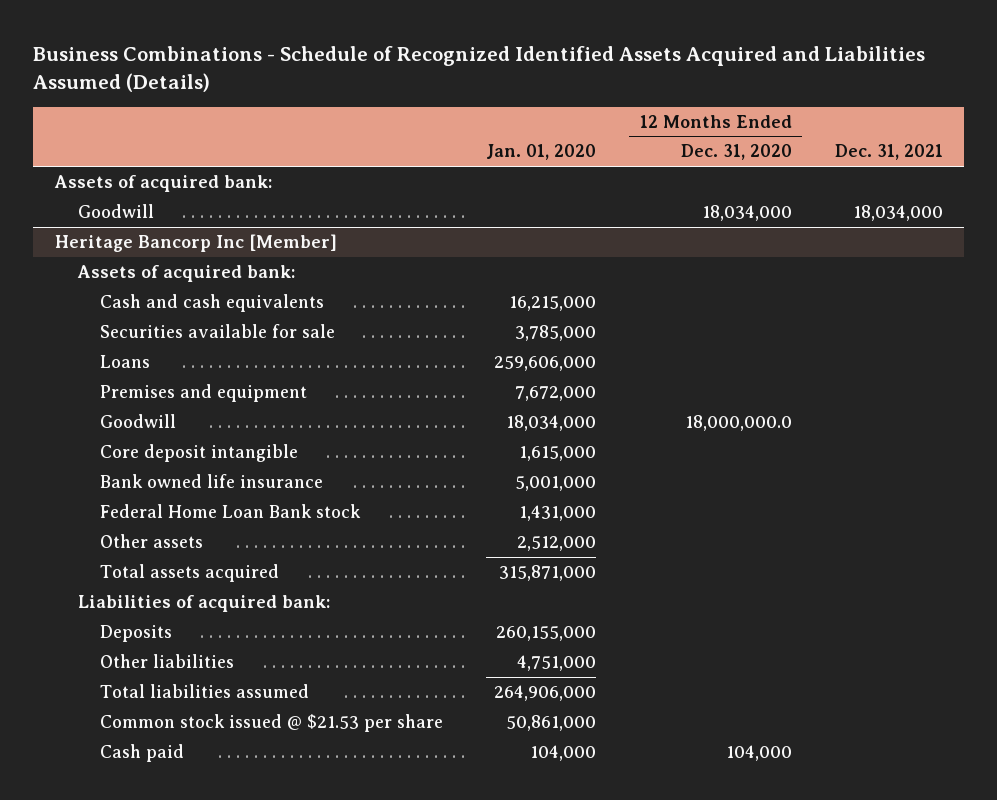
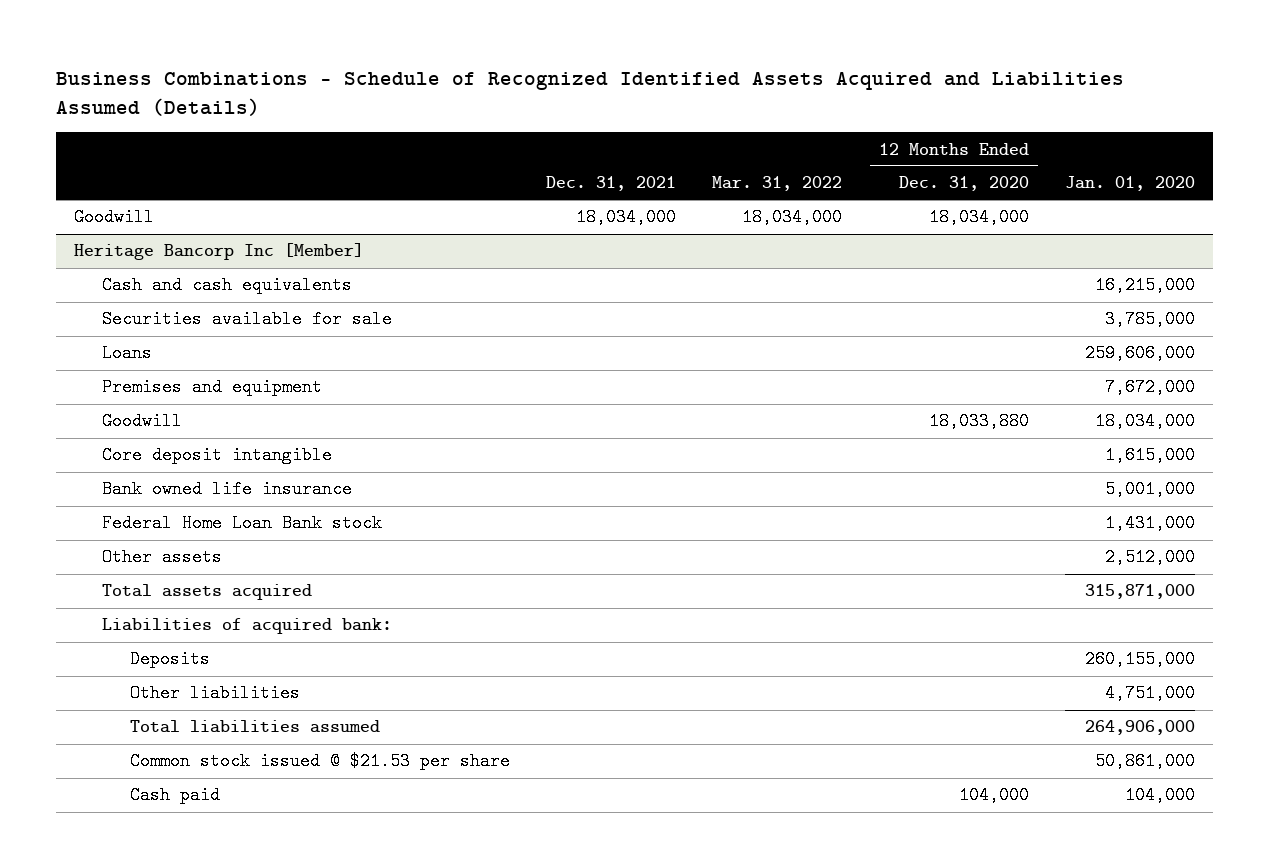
none -> [712,176,843,192] Mar. 31, 2022
[53,174,272,192] Assets of acquired bank: -> none
[76,264,295,282] Assets of acquired bank: -> none
[684,414,792,431] 18,000,000.0 -> [928,412,1029,431] 18,033,880

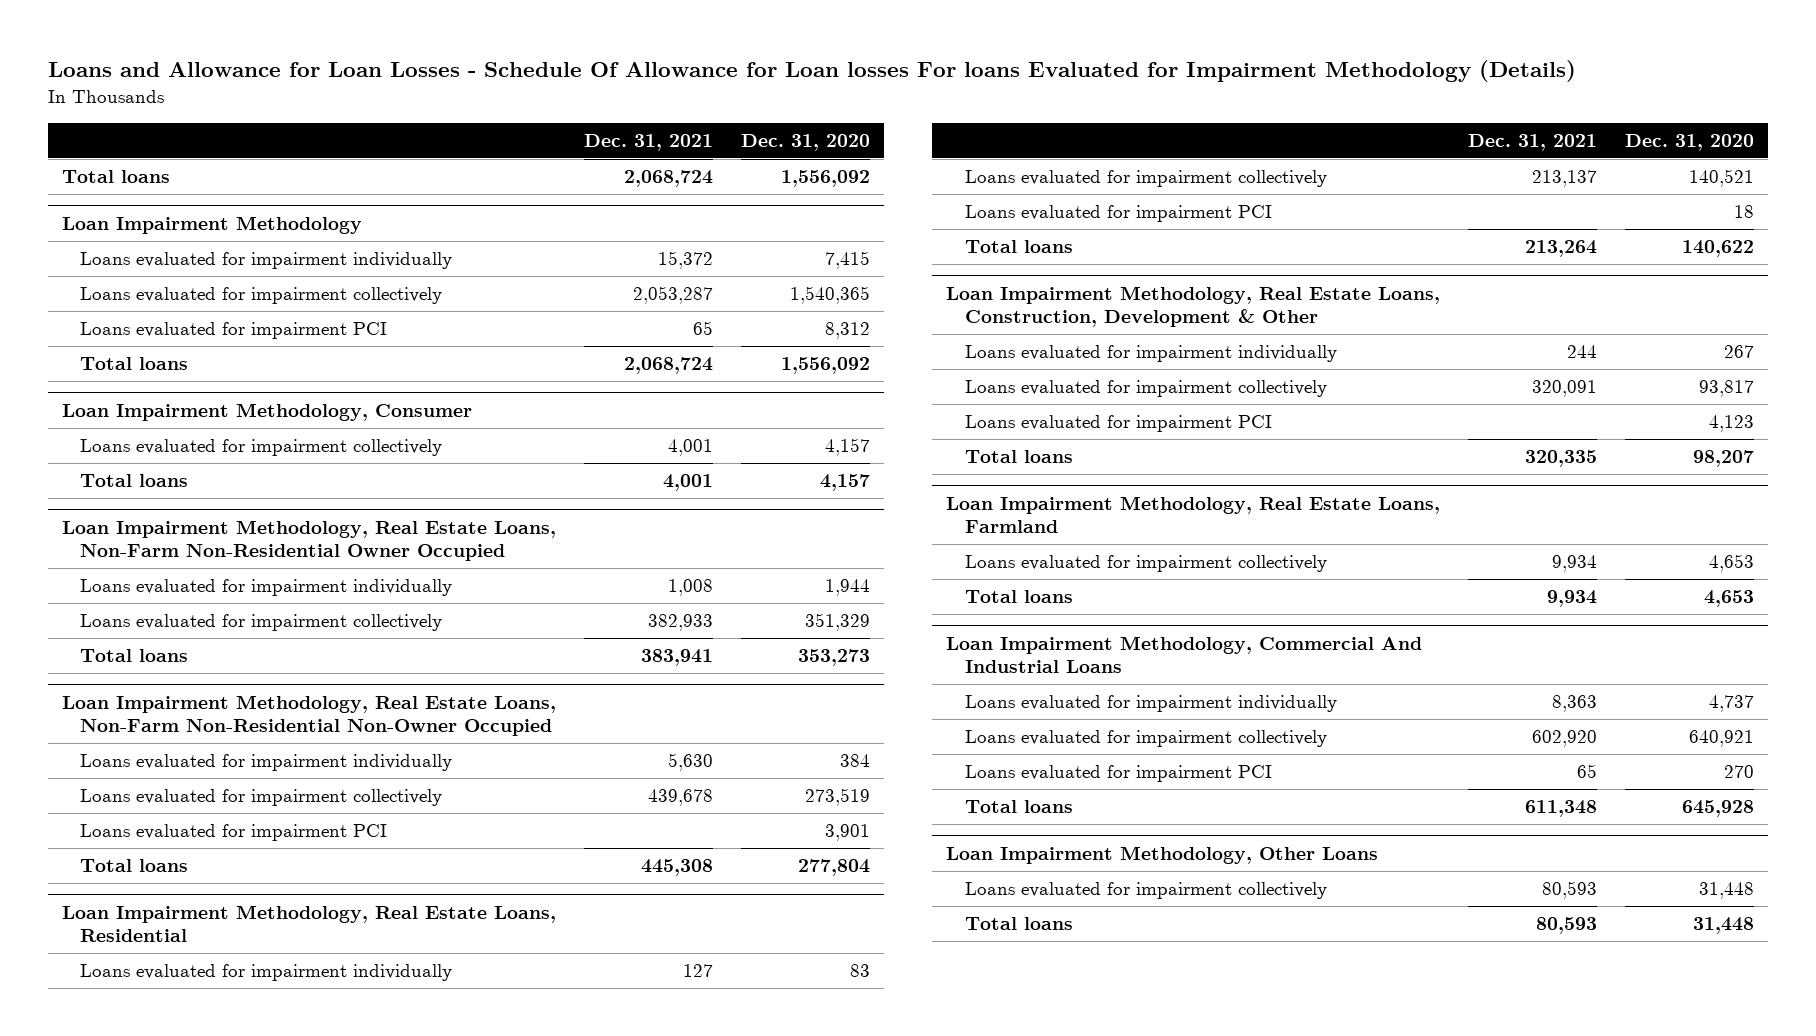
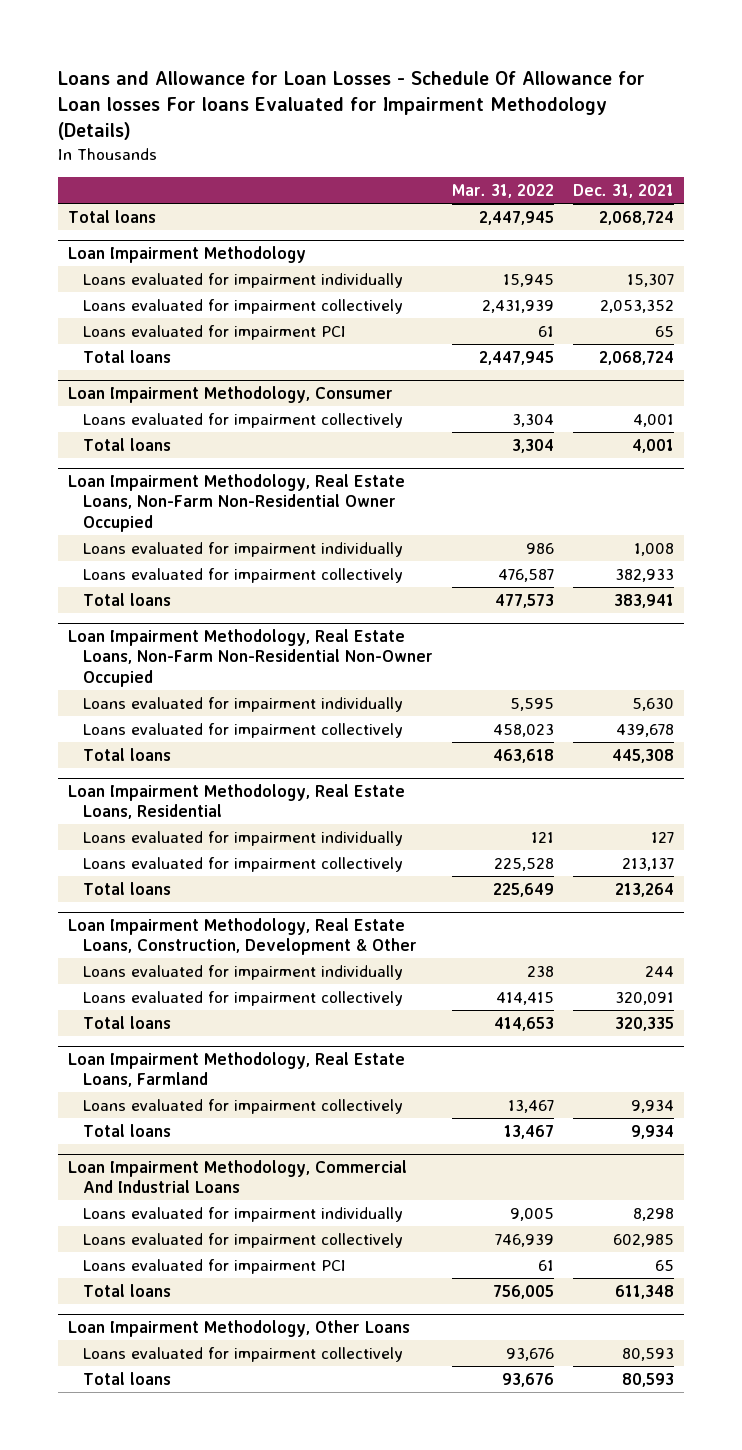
[740,133,870,151] Dec. 31, 2020 -> none
none -> [451,184,554,199] Mar. 31, 2022
[657,251,713,270] 15,372 -> [627,273,675,287] 15,307
[632,286,713,305] 2,053,287 -> [600,299,675,313] 2,053,352
[80,824,388,842] Loans evaluated for impairment PCI -> none
[964,205,1272,223] Loans evaluated for impairment PCI -> none
[964,415,1272,433] Loans evaluated for impairment PCI -> none
[1552,695,1598,713] 8,363 -> [633,1207,675,1221] 8,298
[1532,730,1598,748] 602,920 -> [613,1233,675,1247] 602,985

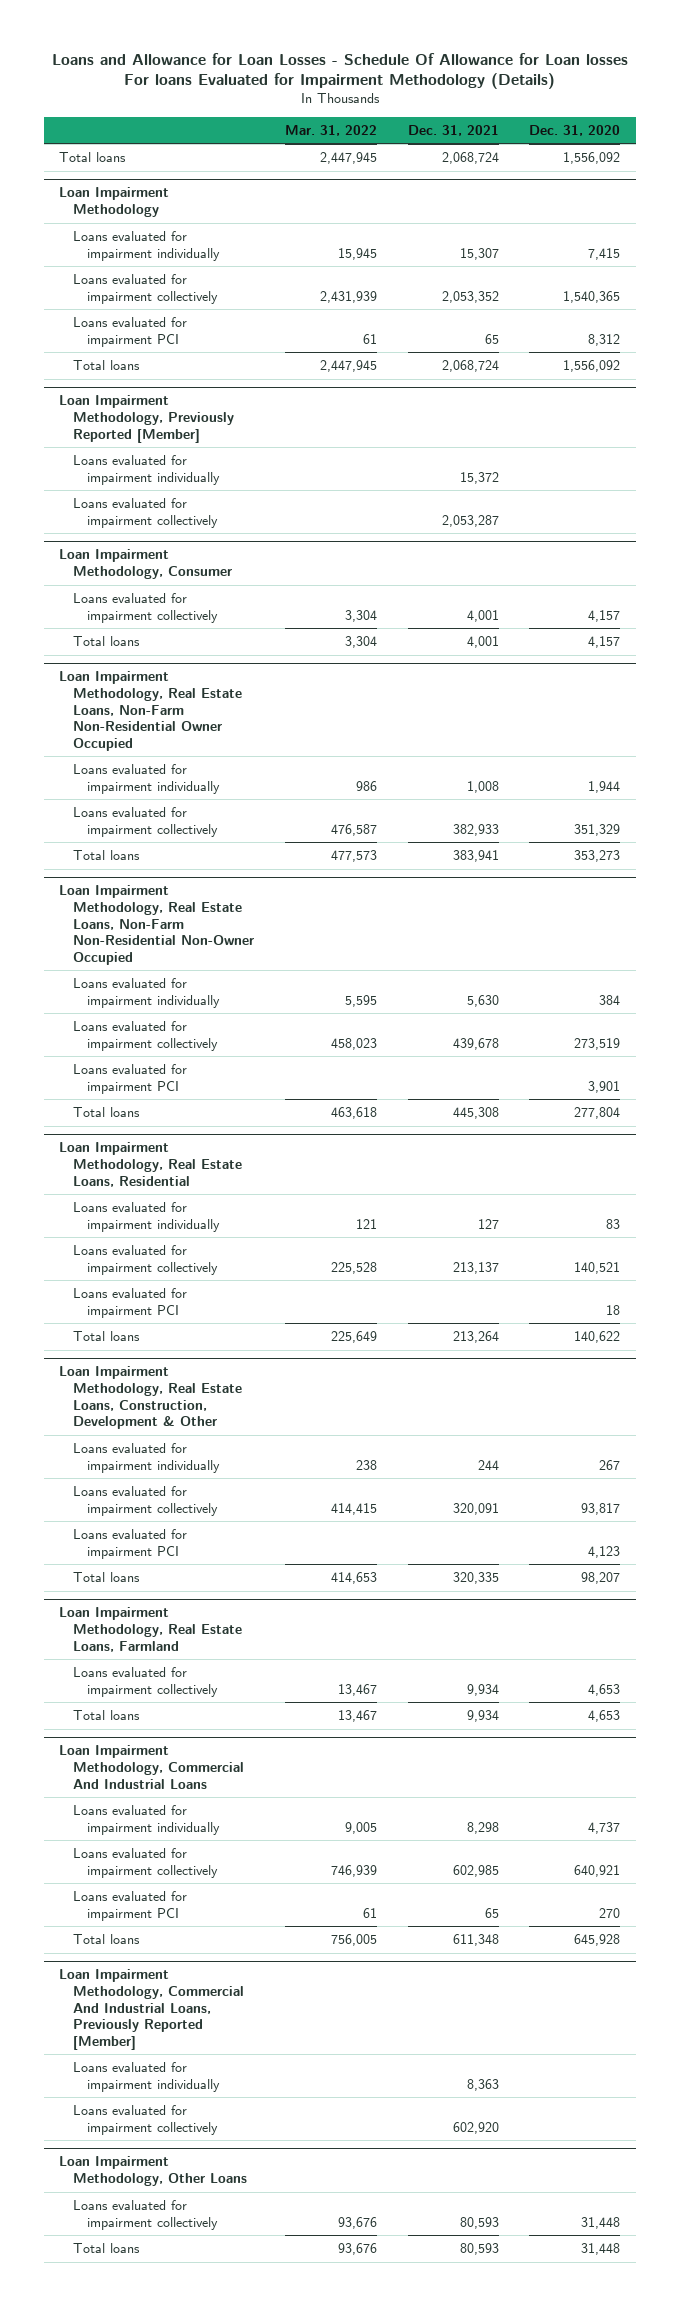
none -> [529,124,621,136] Dec. 31, 2020
none -> [59,395,234,443] Loan Impairment Methodology, Previously Reported [Member]
none -> [72,454,220,485] Loans evaluated for impairment individually
none -> [72,497,218,528] Loans evaluated for impairment collectively
none -> [72,1063,187,1094] Loans evaluated for impairment PCI
none -> [72,1287,187,1318] Loans evaluated for impairment PCI
none -> [72,1528,187,1559] Loans evaluated for impairment PCI
none -> [59,1969,244,2050] Loan Impairment Methodology, Commercial And Industrial Loans, Previously Reported [Member]
none -> [72,2061,220,2092] Loans evaluated for impairment individually
none -> [72,2104,218,2135] Loans evaluated for impairment collectively

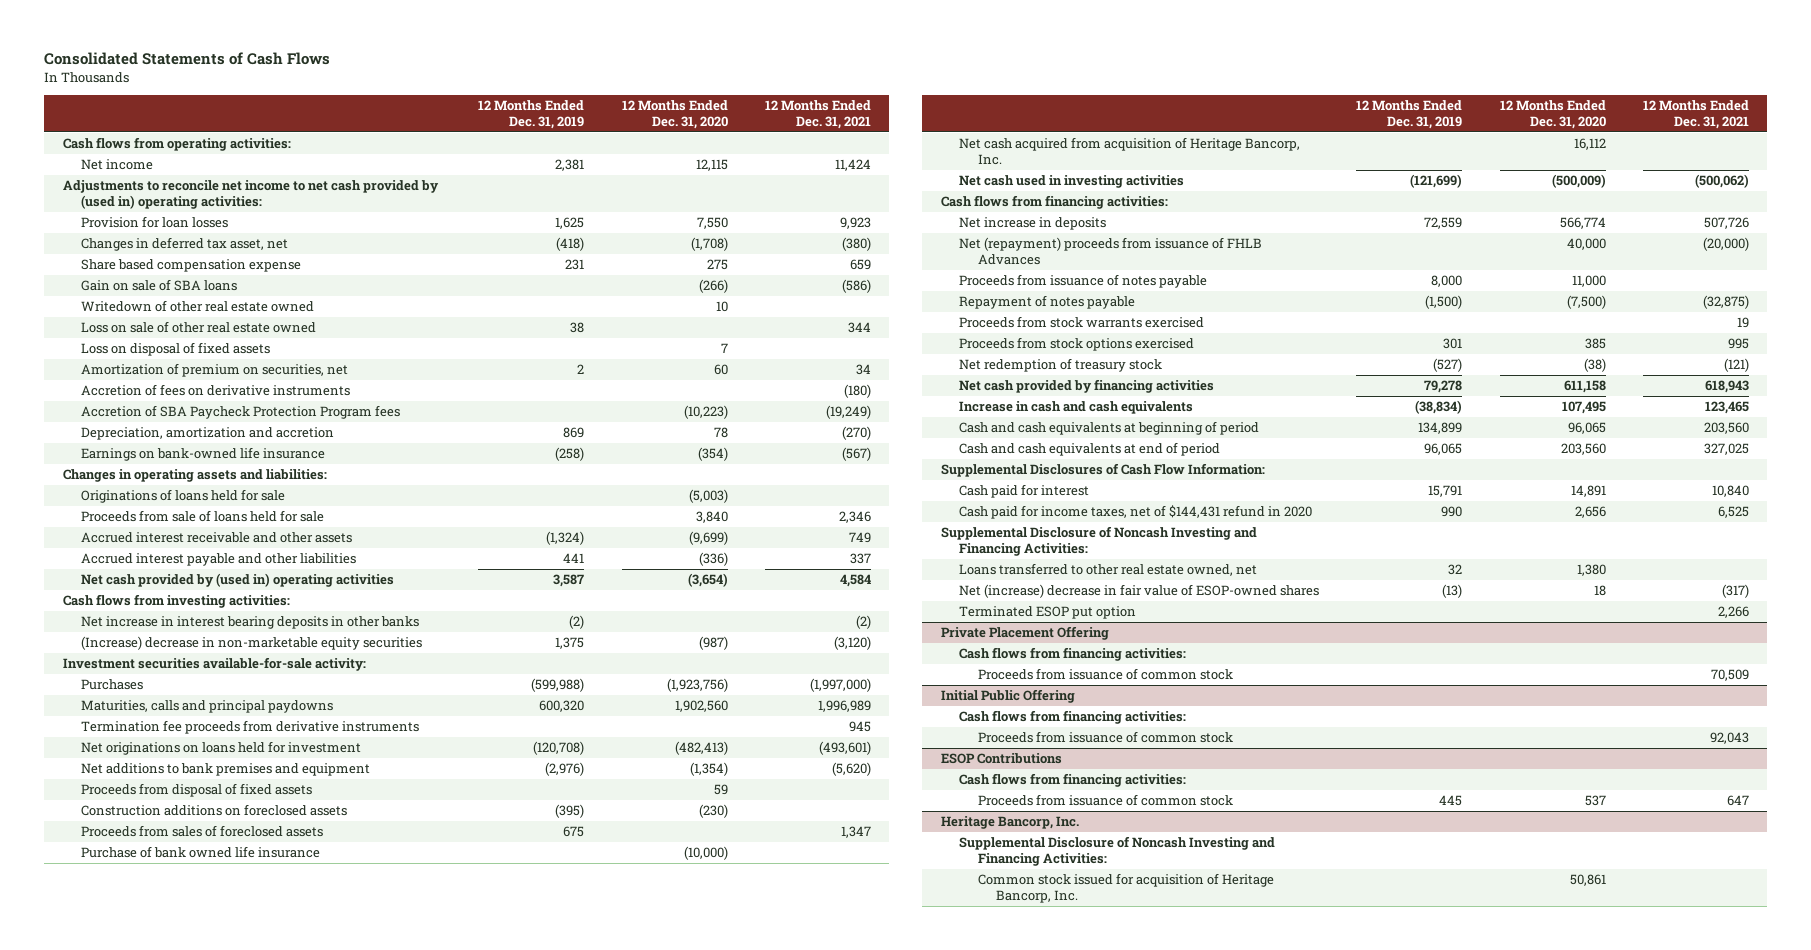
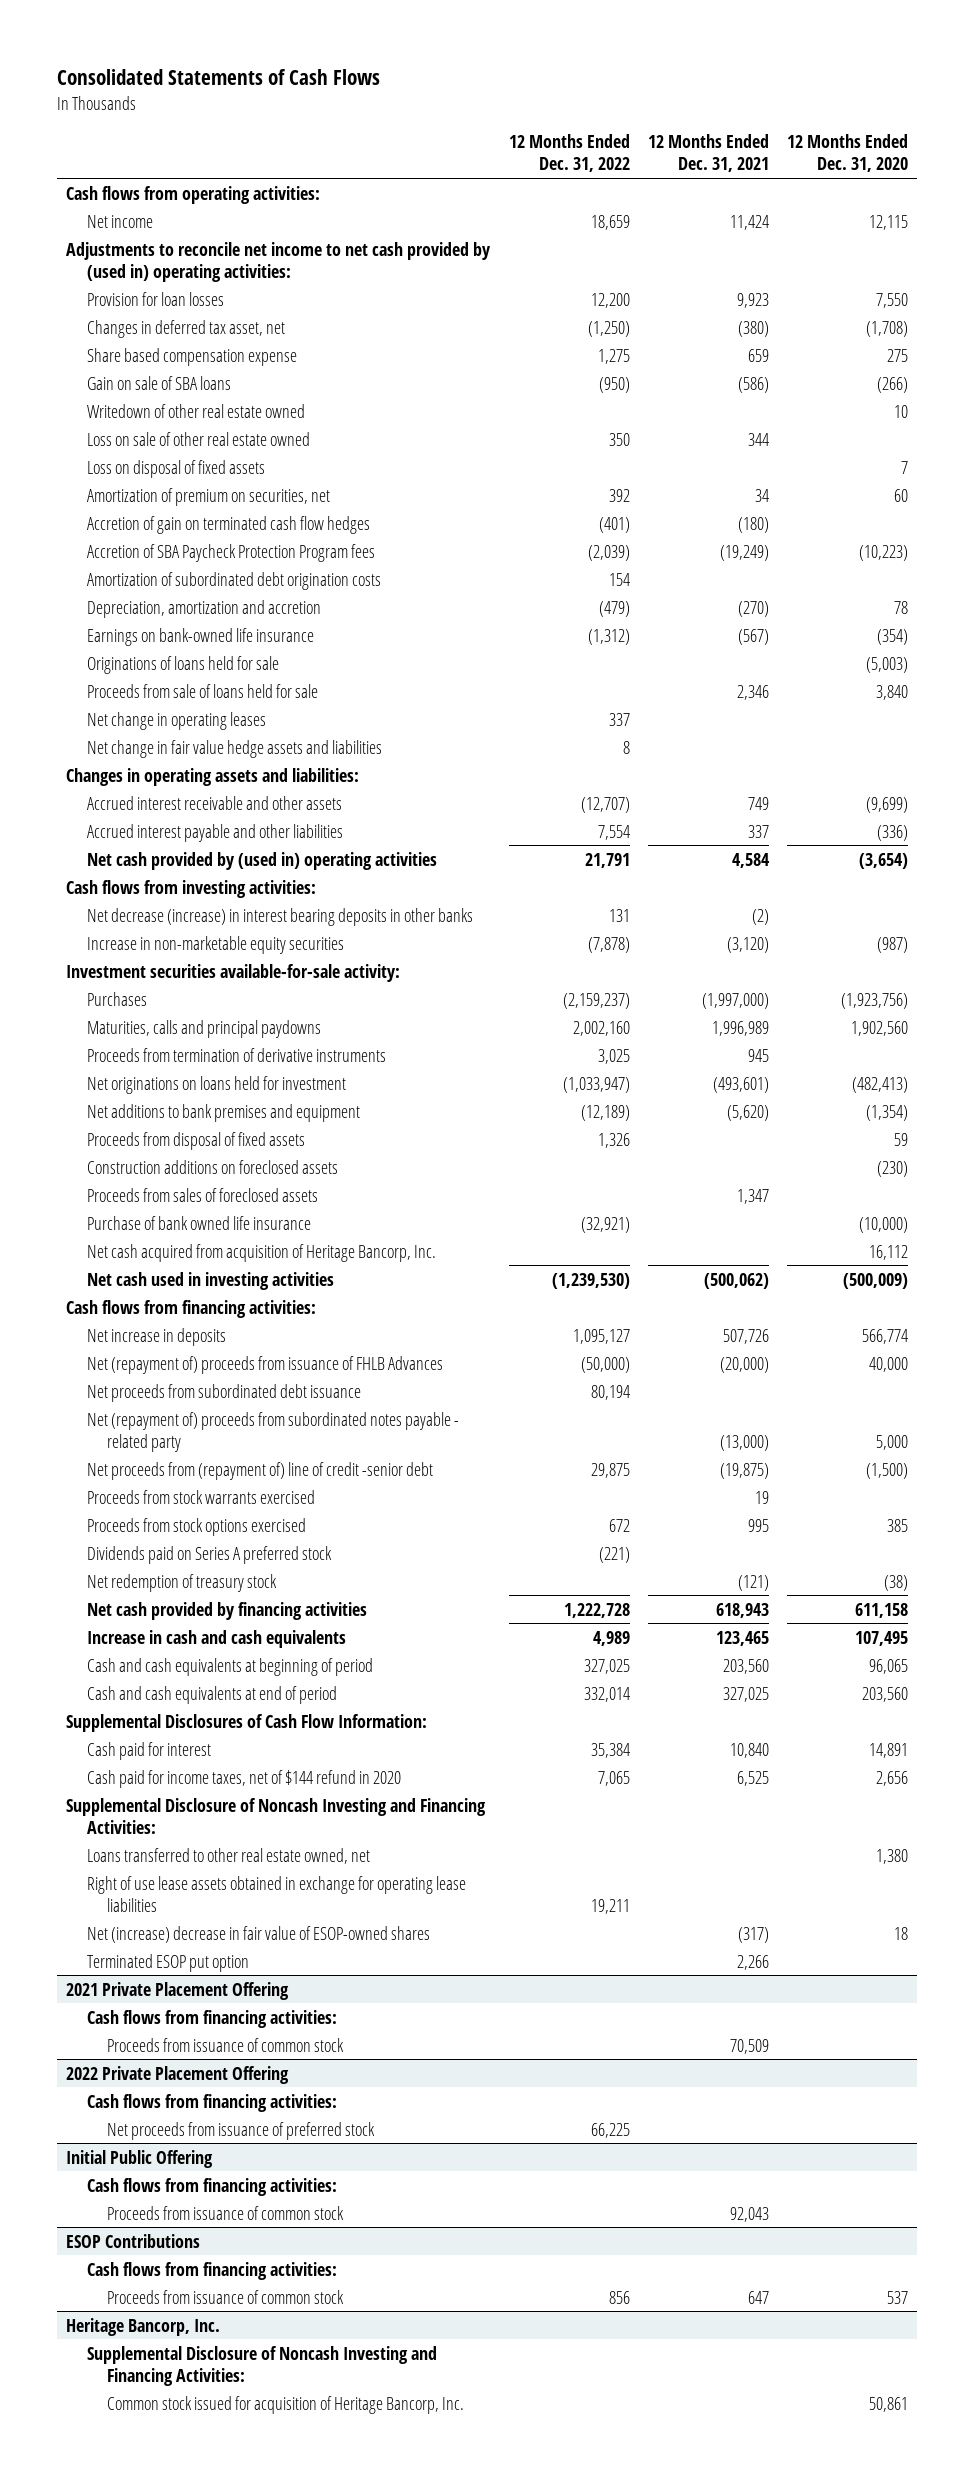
[478,100,585,130] 12 Months Ended Dec. 31, 2019 -> none
none -> [508,134,630,173] 12 Months Ended Dec. 31, 2022
[81,384,351,397] Accretion of fees on derivative instruments -> none
none -> [86,515,370,534] Accretion of gain on terminated cash flow hedges
none -> [86,571,381,590] Amortization of subordinated debt origination costs
none -> [86,711,266,730] Net change in operating leases
none -> [86,739,382,758] Net change in fair value hedge assets and liabilities
[62,469,327,483] Changes in operating assets and liabilities: -> [66,767,360,786] Changes in operating assets and liabilities:
[81,616,420,630] Net increase in interest bearing deposits in other banks -> [86,907,473,926] Net decrease (increase) in interest bearing deposits in other banks
[81,636,423,651] (Increase) decrease in non-marketable equity securities -> [86,935,344,954] Increase in non-marketable equity securities
[81,720,420,735] Termination fee proceeds from derivative instruments -> [86,1047,386,1062] Proceeds from termination of derivative instruments
[959,274,1208,289] Proceeds from issuance of notes payable -> none
[959,295,1136,310] Repayment of notes payable -> none
[959,237,1263,266] Net (repayment) proceeds from issuance of FHLB Advances -> [86,1355,443,1374] Net (repayment of) proceeds from issuance of FHLB Advances
none -> [86,1383,361,1402] Net proceeds from subordinated debt issuance
none -> [86,1411,459,1452] Net (repayment of) proceeds from subordinated notes payable - related party
none -> [86,1461,433,1480] Net proceeds from (repayment of) line of credit -senior debt
none -> [86,1545,332,1564] Dividends paid on Series A preferred stock
[959,505,1313,520] Cash paid for income taxes, net of $144,431 refund in 2020 -> [86,1769,401,1788] Cash paid for income taxes, net of $144 refund in 2020
none -> [86,1875,466,1912] Right of use lease assets obtained in exchange for operating lease liabilities
[940,626,1109,641] Private Placement Offering -> [66,1981,290,2000] 2021 Private Placement Offering
none -> [66,2065,290,2084] 2022 Private Placement Offering
none -> [86,2093,337,2112] Cash flows from financing activities:
none -> [107,2121,376,2140] Net proceeds from issuance of preferred stock

